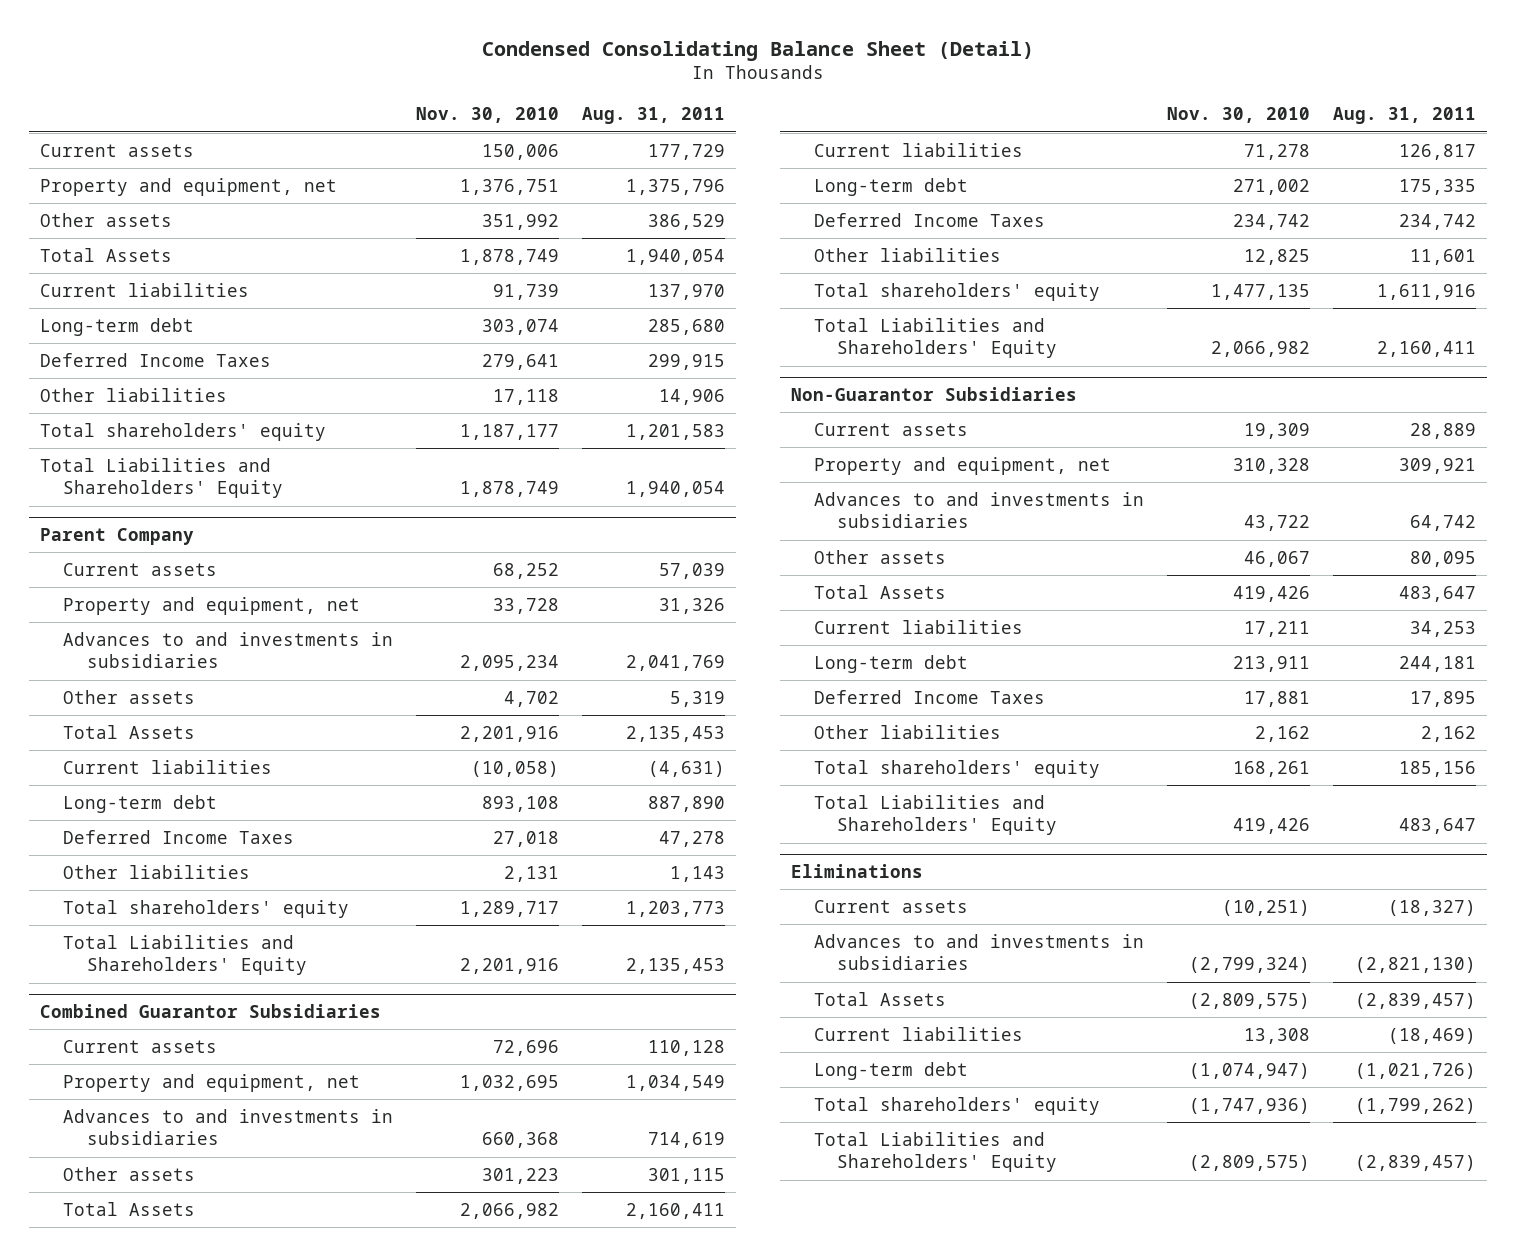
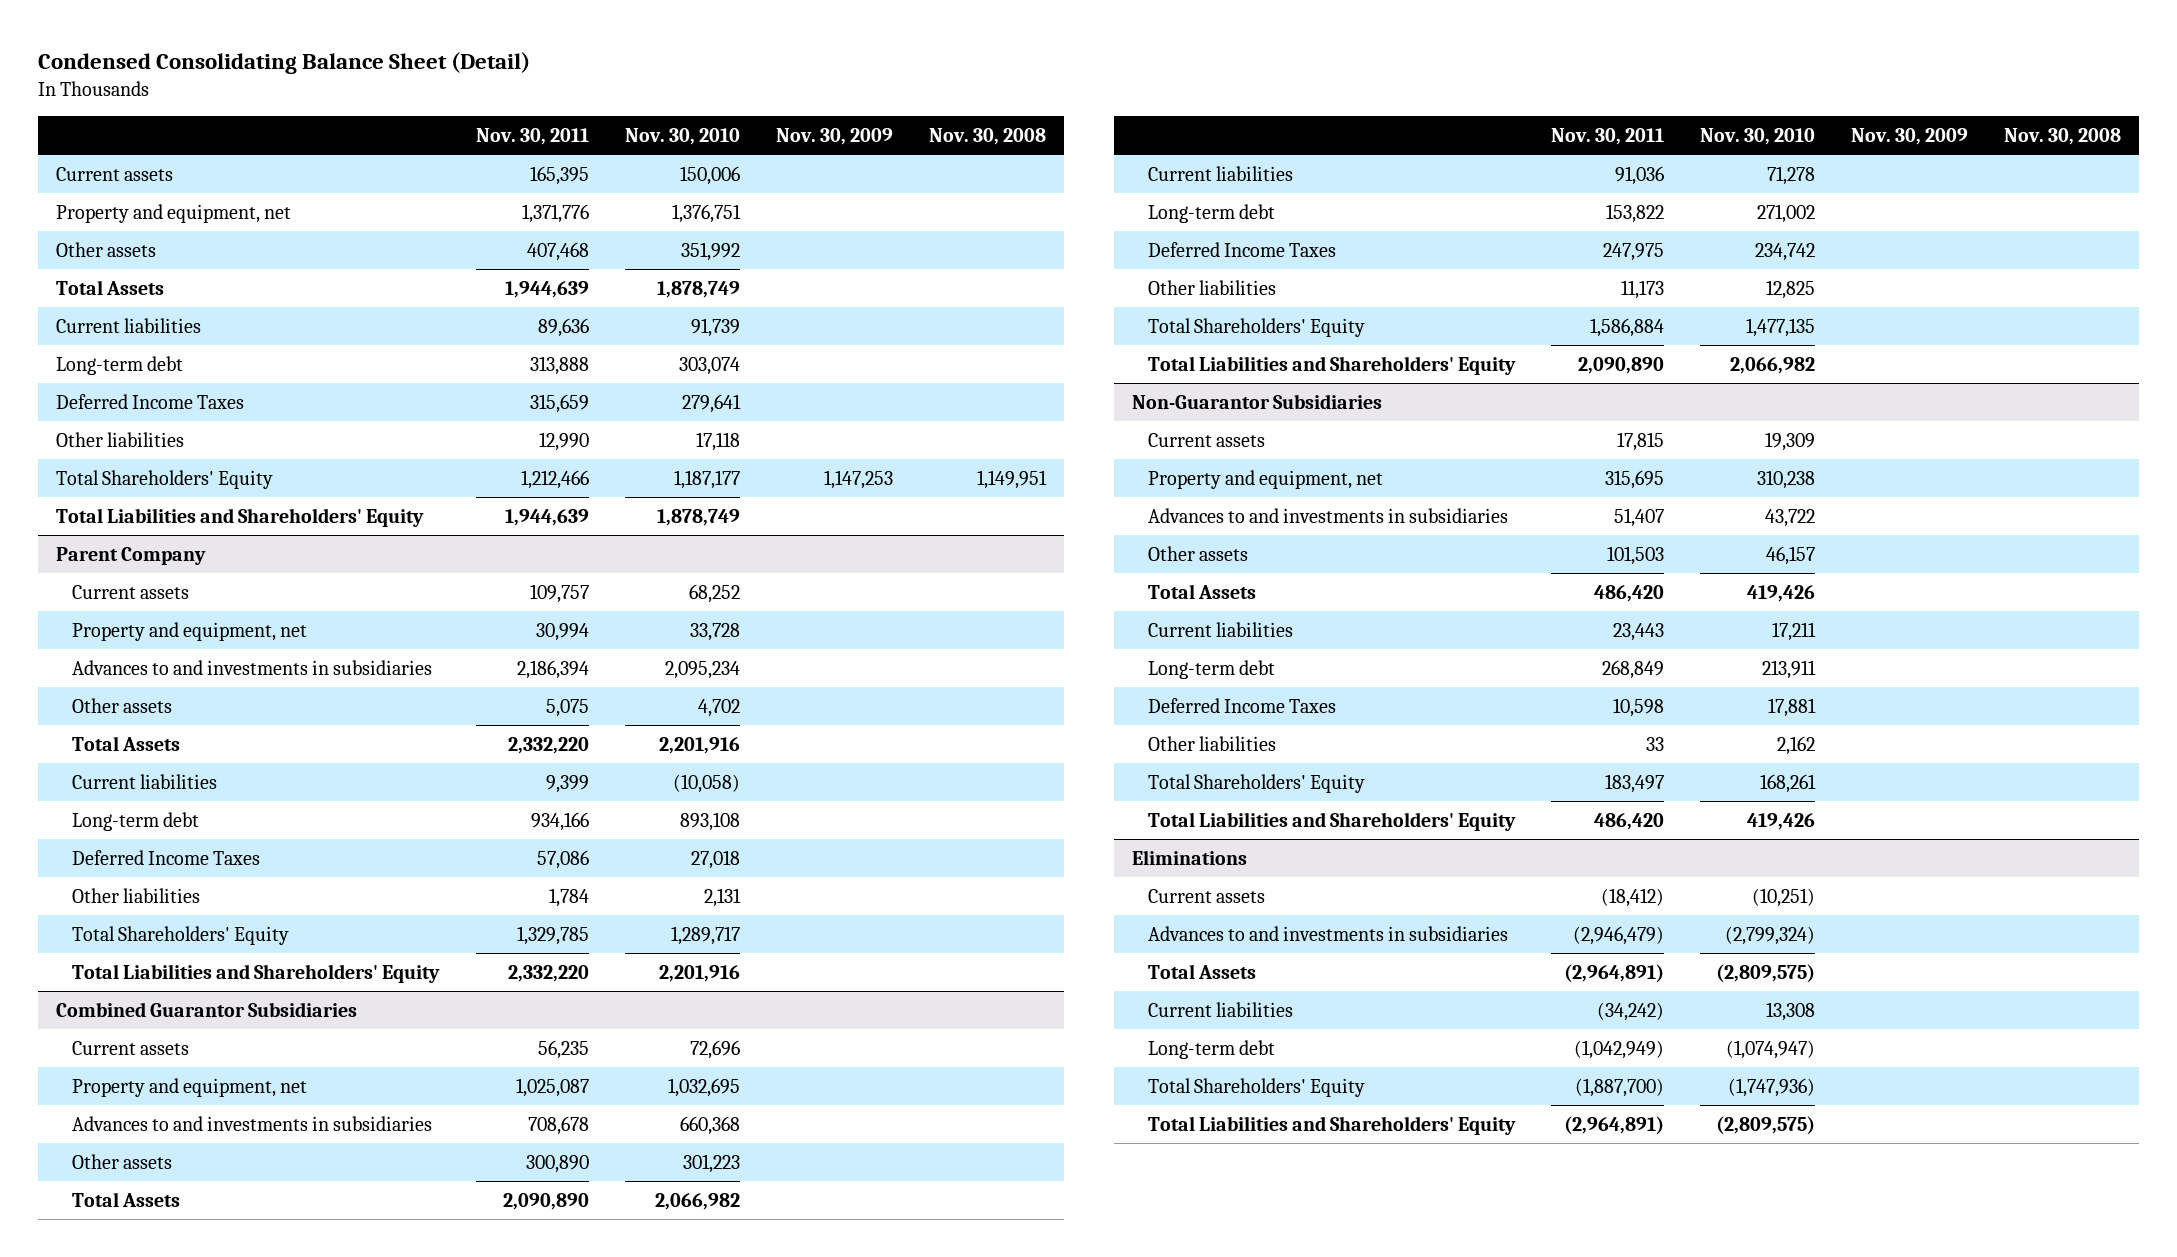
[581,107,725,125] Aug. 31, 2011 -> none
none -> [475,128,589,146] Nov. 30, 2011
none -> [775,128,893,146] Nov. 30, 2009
none -> [928,128,1046,146] Nov. 30, 2008
[40,422,327,441] Total shareholders' equity -> [56,469,274,489] Total Shareholders' Equity
[63,899,350,918] Total shareholders' equity -> [72,925,290,945] Total Shareholders' Equity
[814,282,1101,301] Total shareholders' equity -> [1148,317,1366,337] Total Shareholders' Equity
[1232,457,1310,474] 310,328 -> [1757,469,1816,489] 310,238
[1243,550,1310,567] 46,067 -> [1766,545,1816,565] 46,157
[814,759,1101,778] Total shareholders' equity -> [1148,773,1366,793] Total Shareholders' Equity
[814,1096,1101,1115] Total shareholders' equity -> [1148,1077,1366,1097] Total Shareholders' Equity

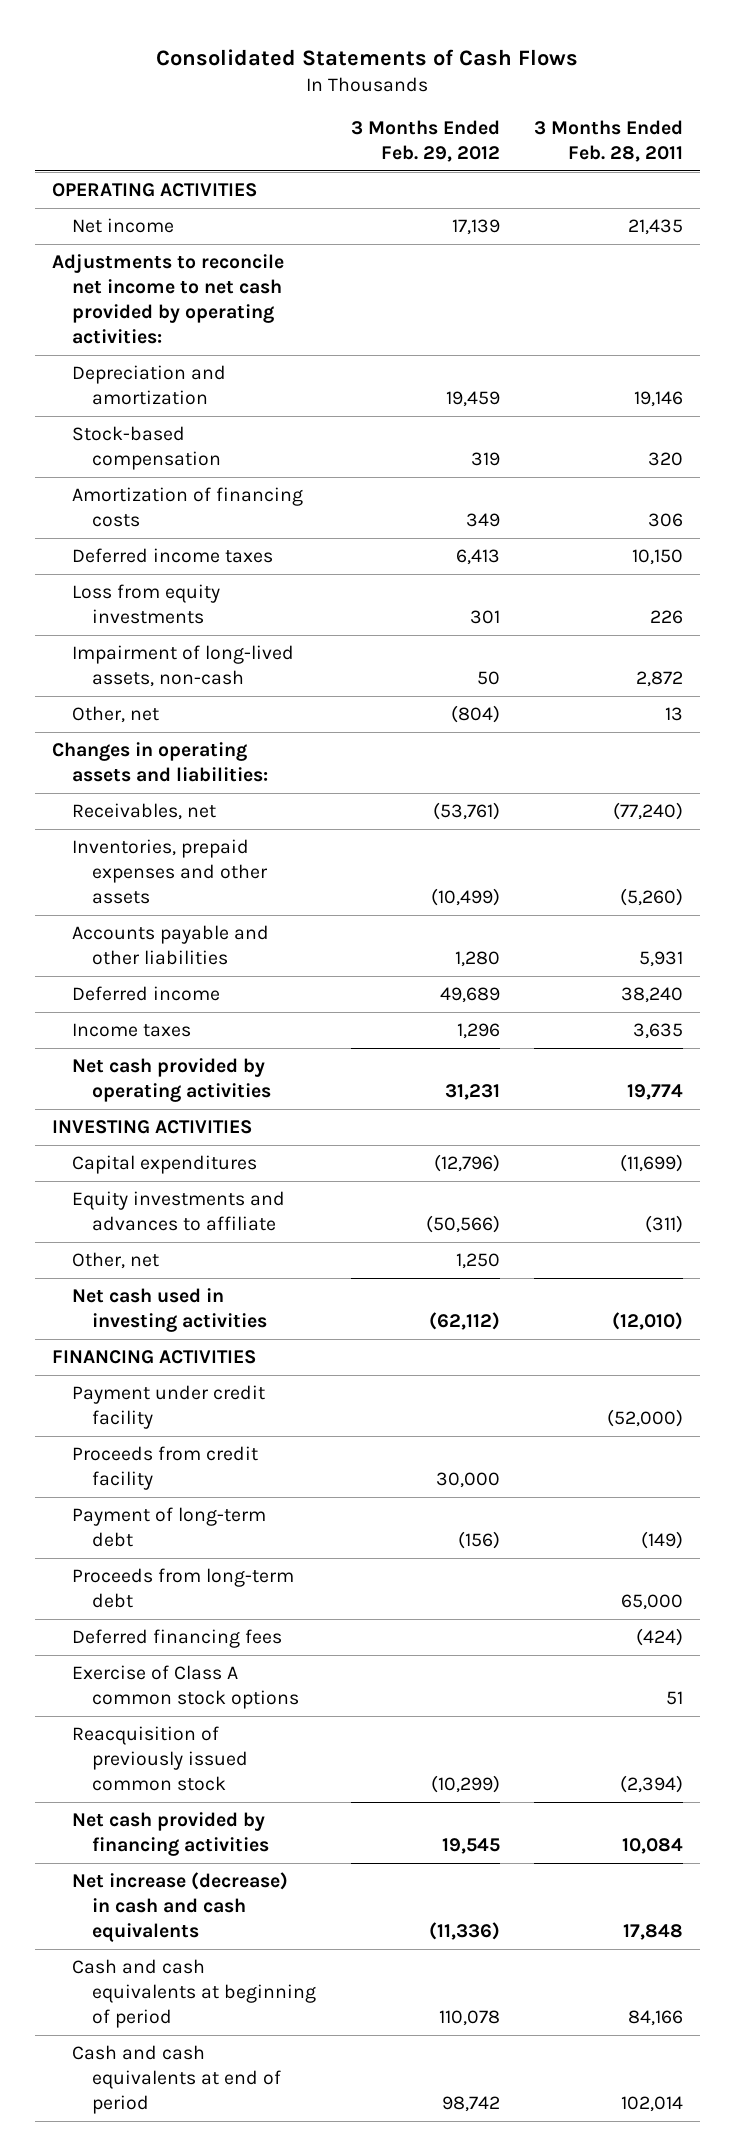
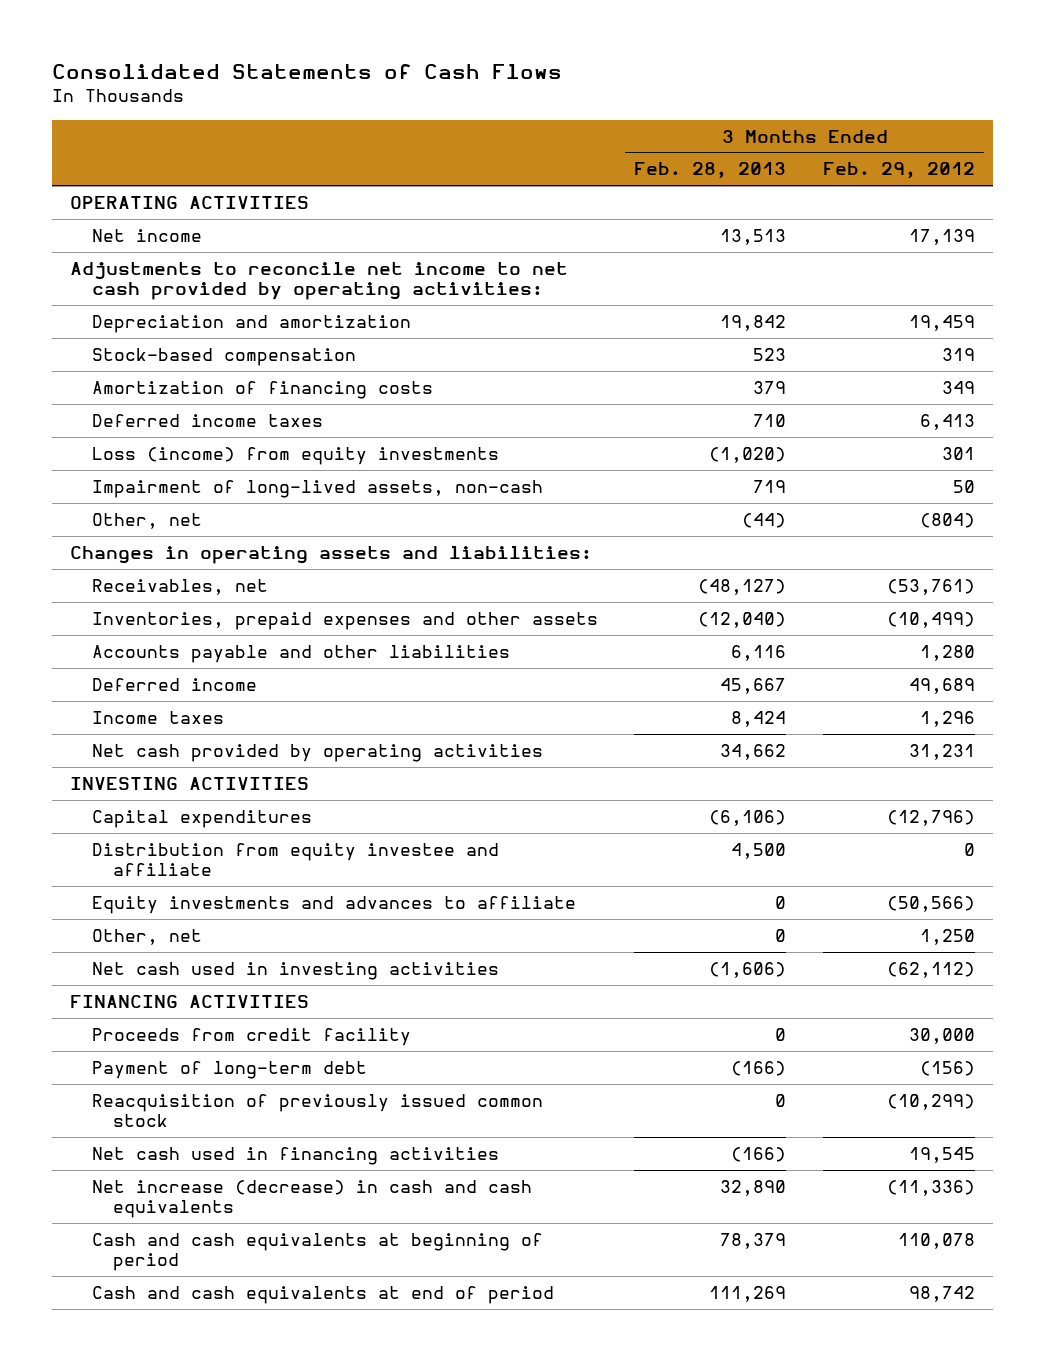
[533,119,683,162] 3 Months Ended Feb. 28, 2011 -> none
none -> [634,162,787,180] Feb. 28, 2013
[72,584,221,625] Loss from equity investments -> [91,446,499,465] Loss (income) from equity investments
none -> [91,842,499,876] Distribution from equity investee and affiliate
[72,1385,266,1430] Payment under credit facility -> none
[72,1568,295,1609] Proceeds from long-term debt -> none
[72,1629,283,1649] Deferred financing fees -> none
[72,1665,300,1710] Exercise of Class A common stock options -> none
[72,1812,270,1857] Net cash provided by financing activities -> [91,1146,499,1165] Net cash used in financing activities

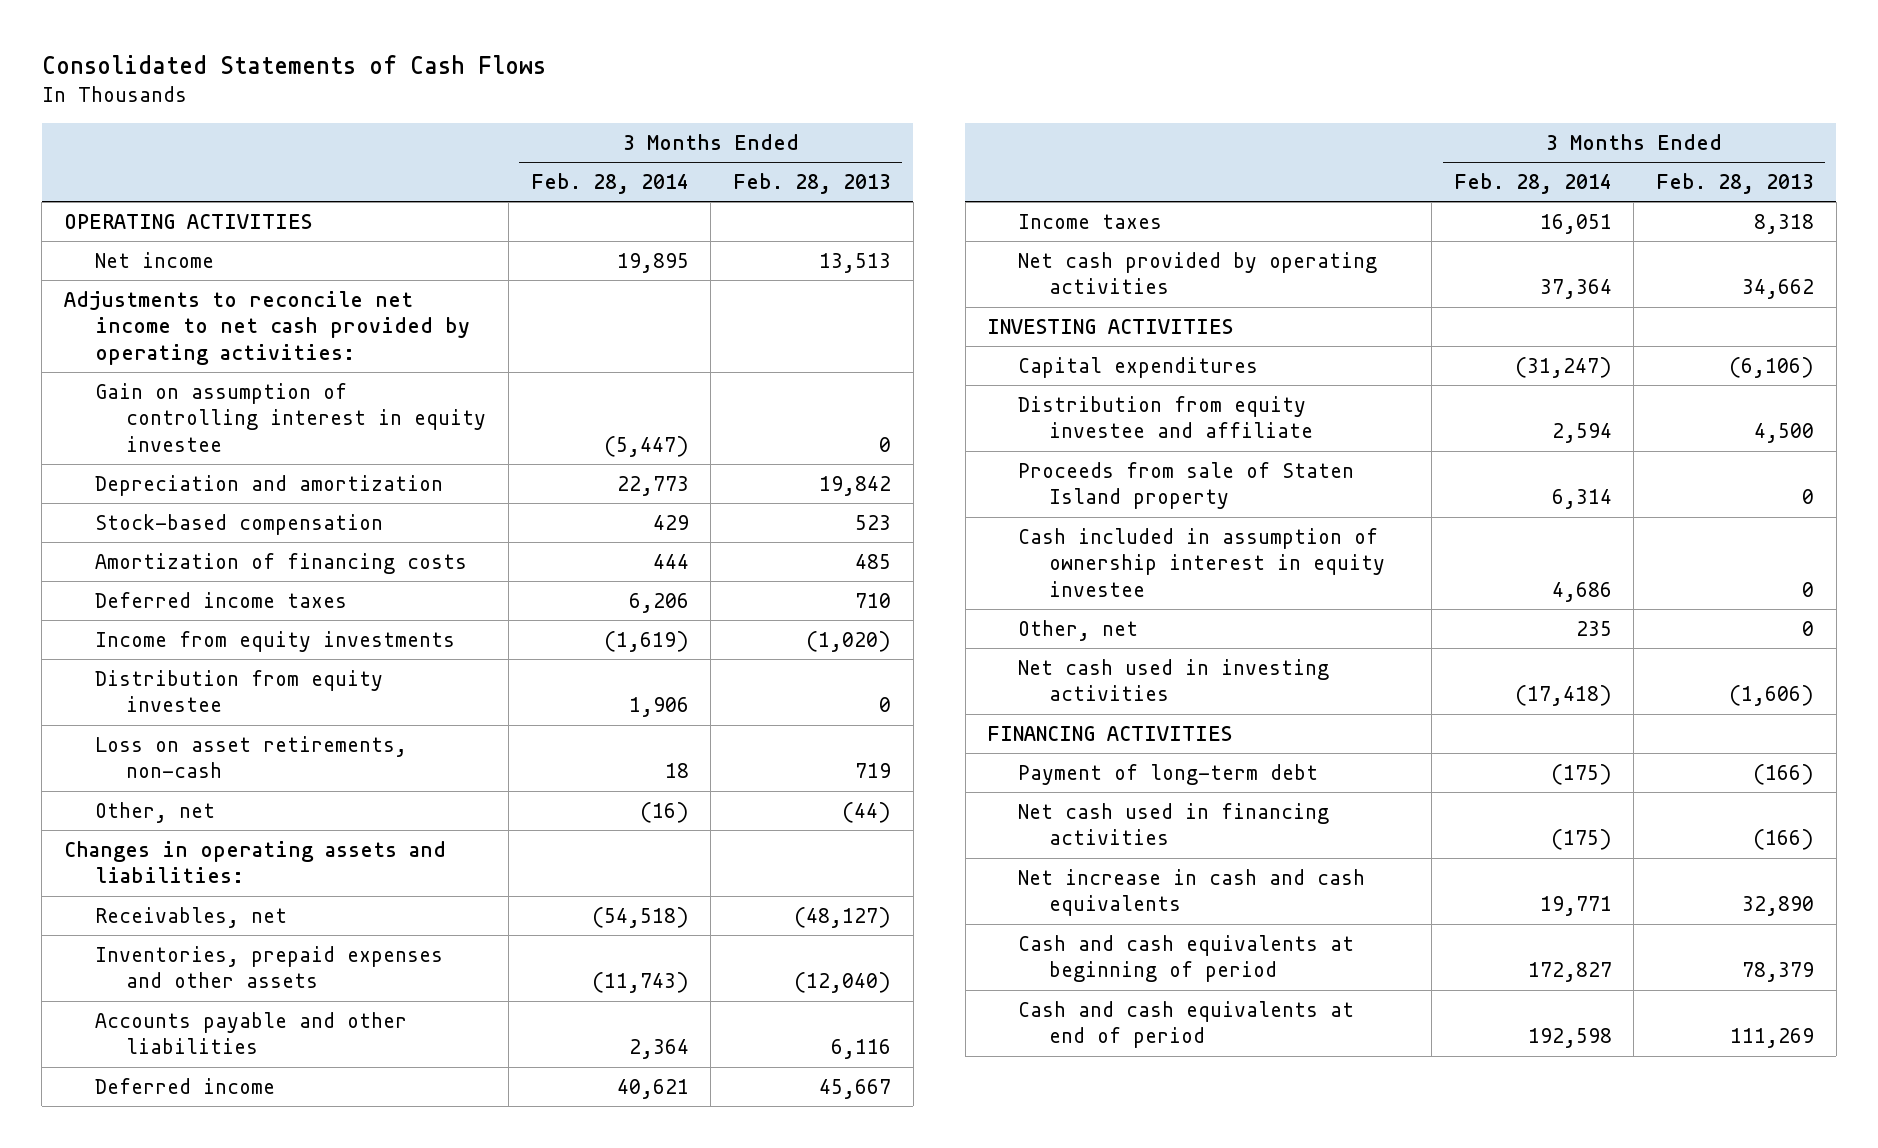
[823,162,976,180] Feb. 29, 2012 -> none
none -> [530,173,689,195] Feb. 28, 2014
none -> [95,382,487,452] Gain on assumption of controlling interest in equity investee
[753,380,787,394] 379 -> [854,553,891,569] 485
[91,446,499,465] Loss (income) from equity investments -> [95,630,456,652] Income from equity investments
none -> [95,669,384,713] Distribution from equity investee
[91,479,543,498] Impairment of long-lived assets, non-cash -> [95,735,408,779] Loss on asset retirements, non-cash
[731,710,787,727] 8,424 -> [1754,213,1815,234] 8,318
[91,895,576,914] Equity investments and advances to affiliate -> none
none -> [1018,461,1355,510] Proceeds from sale of Staten Island property
none -> [1018,527,1386,597] Cash included in assumption of ownership interest in equity investee
[91,1027,411,1046] Proceeds from credit facility -> none
[91,1093,543,1127] Reacquisition of previously issued common stock -> none
[91,1179,532,1218] Net increase (decrease) in cash and cash equivalents -> [1018,868,1366,917] Net increase in cash and cash equivalents

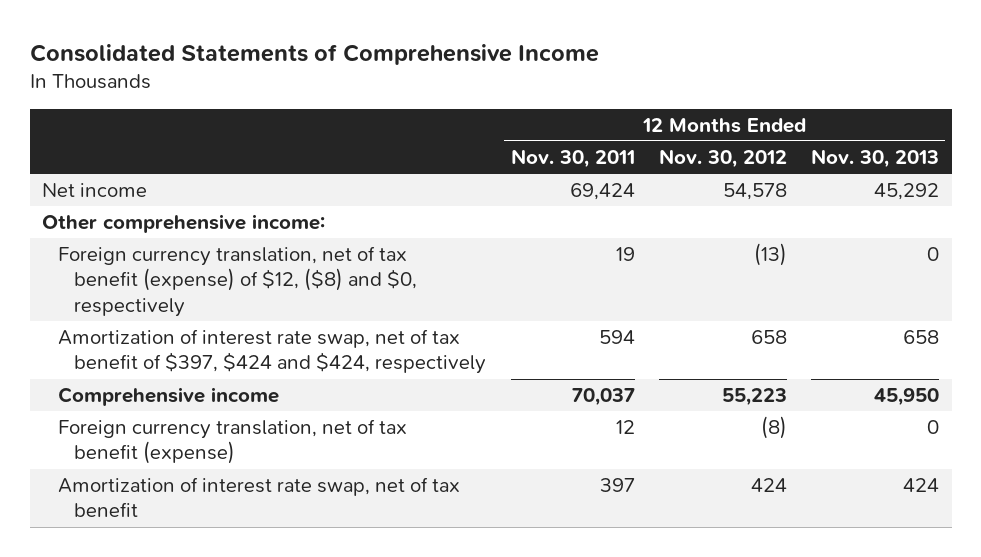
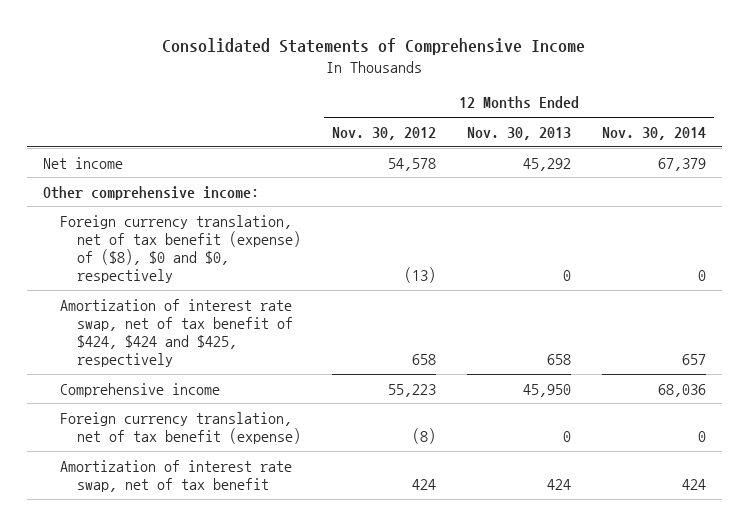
[510,148,635,168] Nov. 30, 2011 -> none
none -> [602,126,707,140] Nov. 30, 2014
[57,245,418,317] Foreign currency translation, net of tax benefit (expense) of $12, ($8) and $0, respectively -> [59,214,302,284] Foreign currency translation, net of tax benefit (expense) of ($8), $0 and $0, respectively
[57,328,487,375] Amortization of interest rate swap, net of tax benefit of $397, $424 and $424, respectively -> [59,298,294,368] Amortization of interest rate swap, net of tax benefit of $424, $424 and $425, respectively

